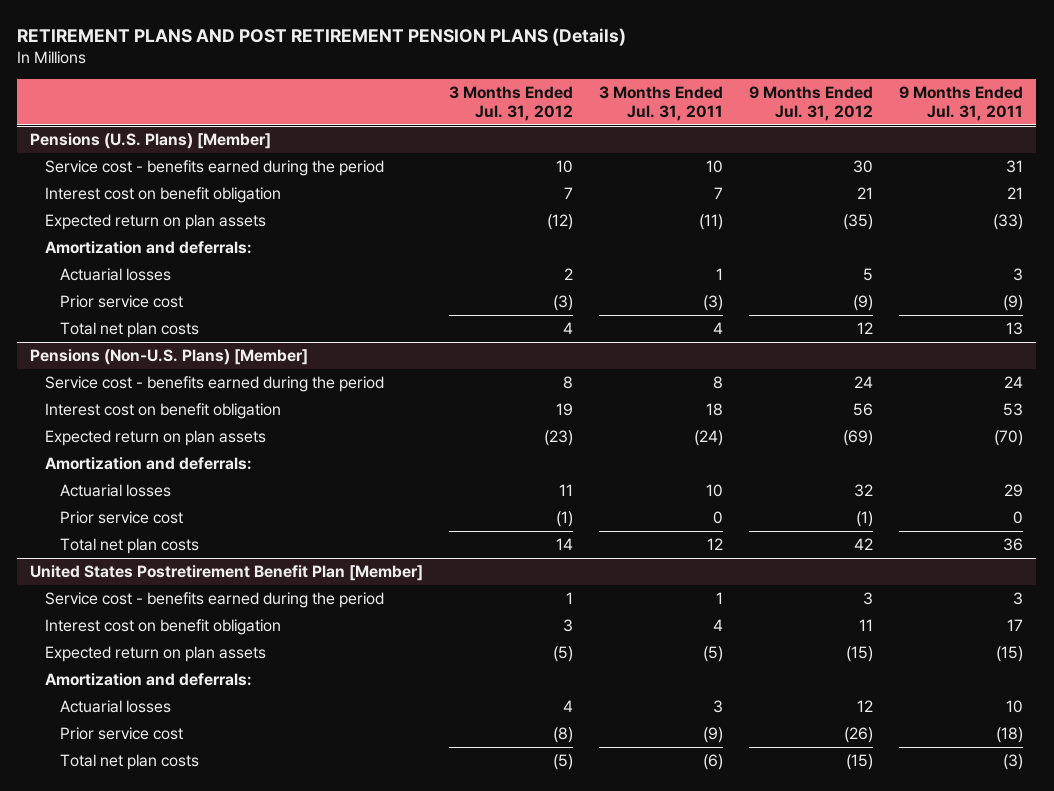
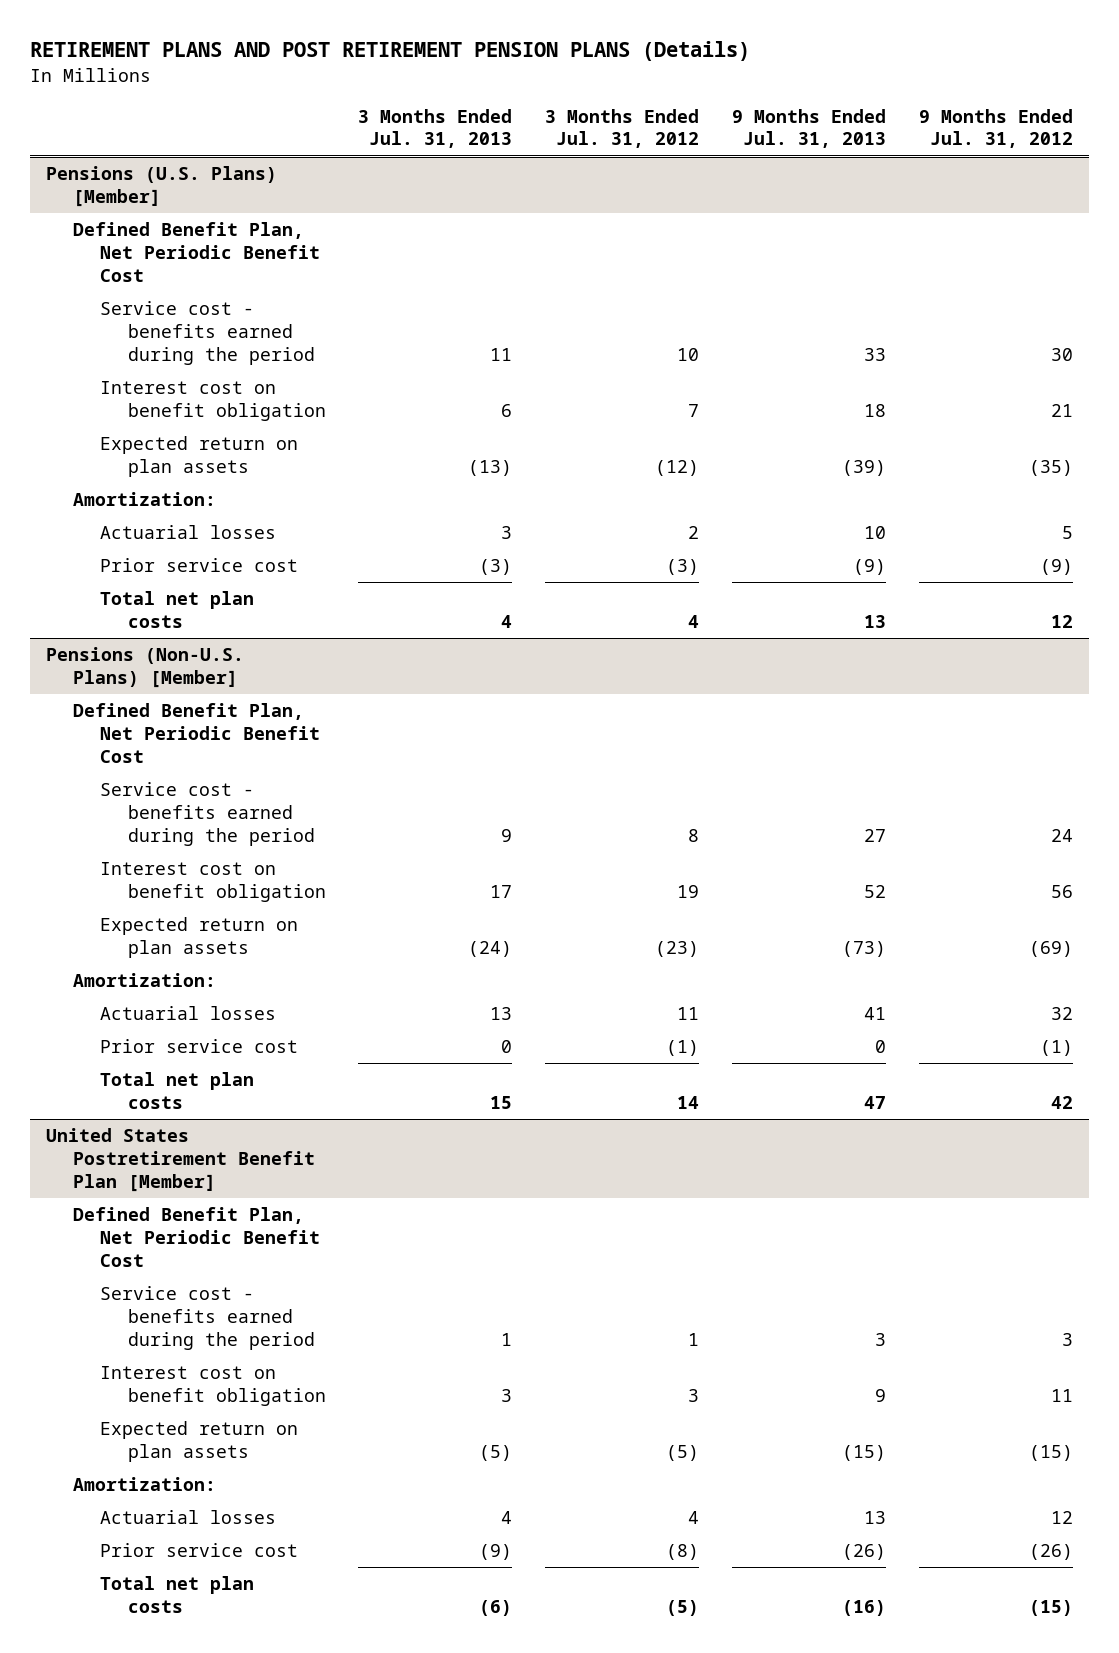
[599,86,724,121] 3 Months Ended Jul. 31, 2011 -> none
[899,86,1024,121] 9 Months Ended Jul. 31, 2011 -> none
none -> [358,108,513,149] 3 Months Ended Jul. 31, 2013
none -> [731,108,886,149] 9 Months Ended Jul. 31, 2013
none -> [73,222,321,283] Defined Benefit Plan, Net Periodic Benefit Cost
[45,240,253,254] Amortization and deferrals: -> [73,492,217,507] Amortization:
none -> [73,703,321,764] Defined Benefit Plan, Net Periodic Benefit Cost
[45,456,253,470] Amortization and deferrals: -> [73,973,217,988] Amortization:
none -> [73,1207,321,1268] Defined Benefit Plan, Net Periodic Benefit Cost
[45,672,253,686] Amortization and deferrals: -> [73,1477,217,1492] Amortization:

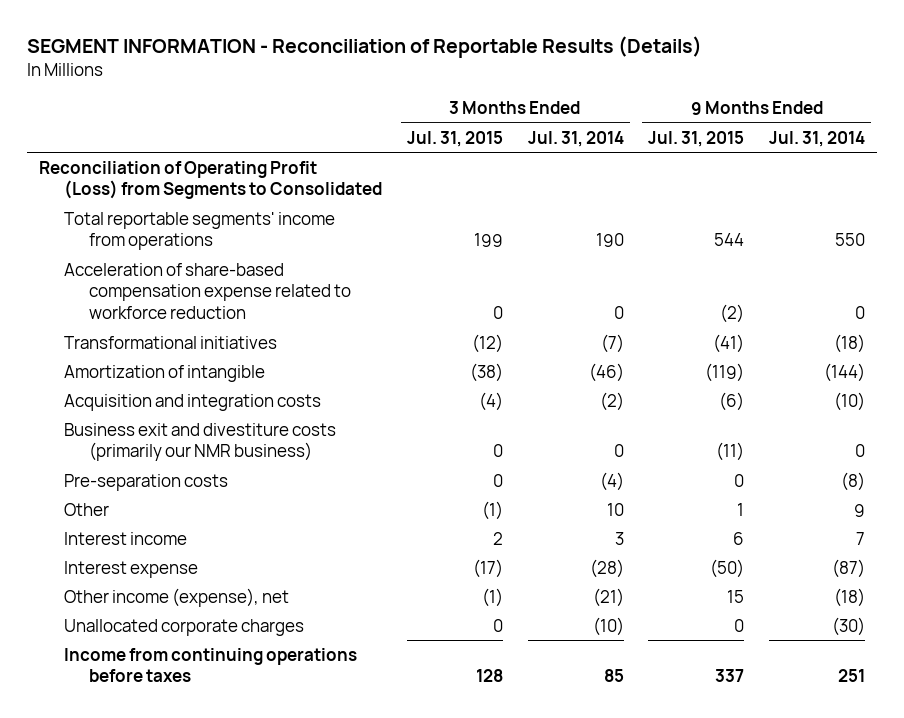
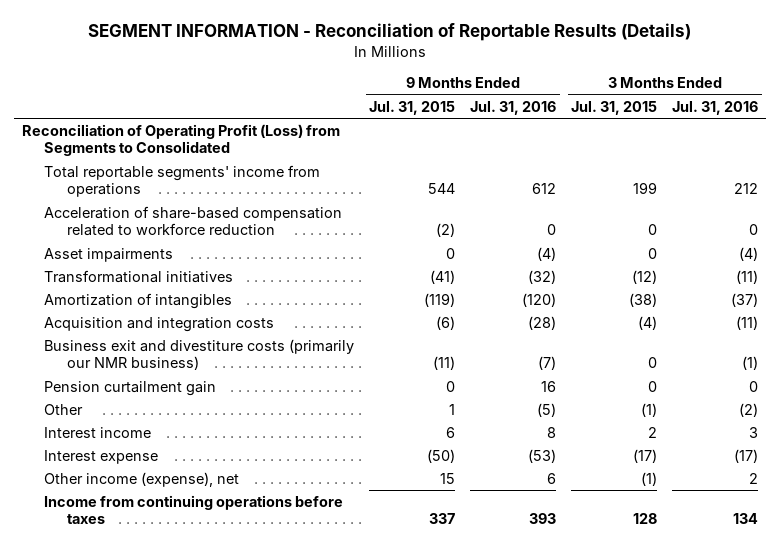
[527,130,624,147] Jul. 31, 2014 -> none
[769,130,866,147] Jul. 31, 2014 -> none
none -> [470,100,557,115] Jul. 31, 2016
none -> [672,100,759,115] Jul. 31, 2016
[64,262,351,320] Acceleration of share-based compensation expense related to workforce reduction -> [44,206,343,237] Acceleration of share-based compensation related to workforce reduction
none -> [44,248,174,263] Asset impairments
[64,364,266,382] Amortization of intangible -> [44,293,233,310] Amortization of intangibles
[64,473,229,491] Pre-separation costs -> none
none -> [44,381,217,397] Pension curtailment gain
[64,618,305,636] Unallocated corporate charges -> none

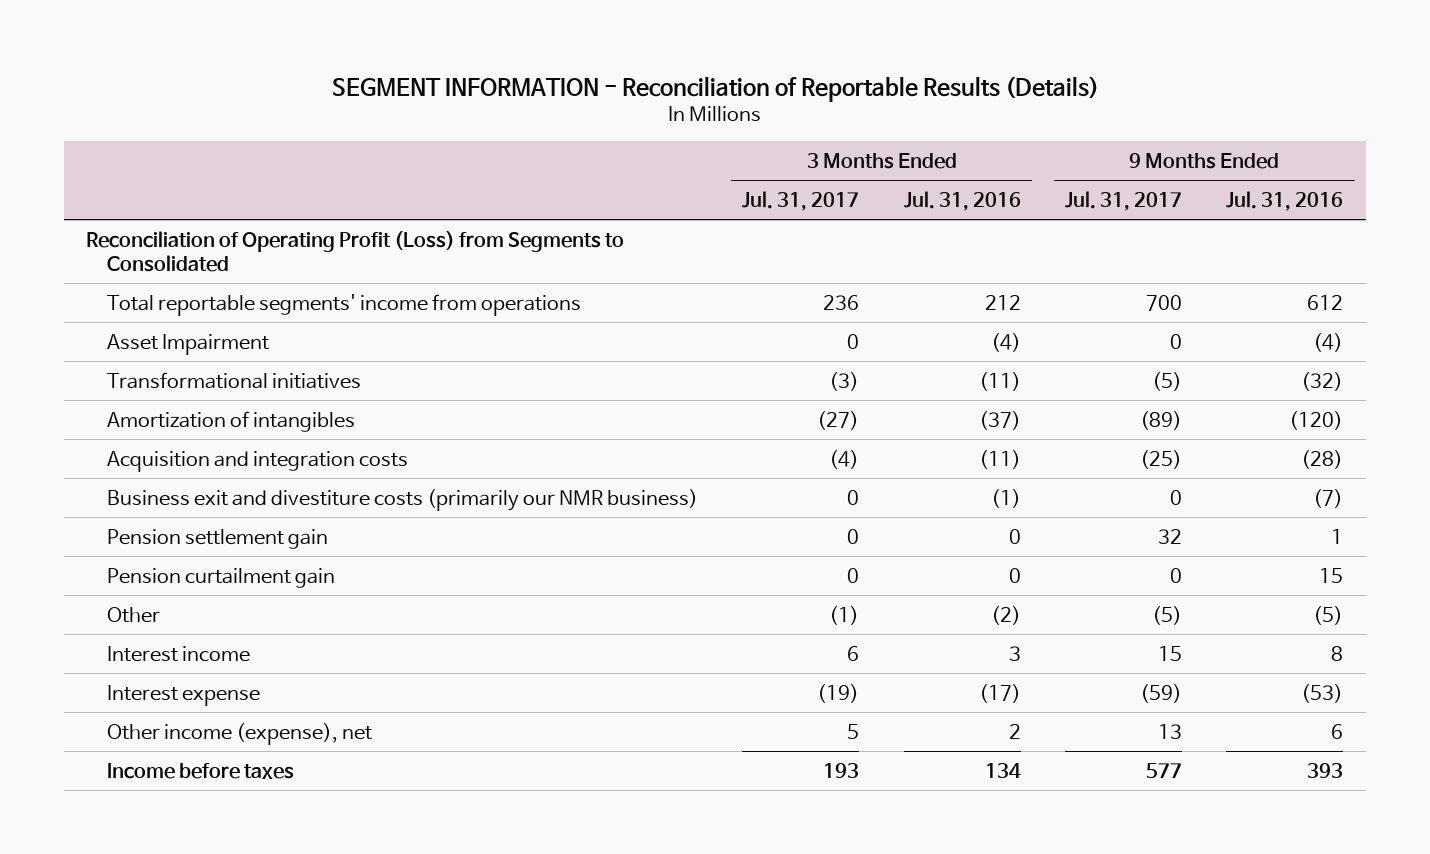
[369,100,456,115] Jul. 31, 2015 -> none
[571,100,658,115] Jul. 31, 2015 -> none
none -> [742,190,860,211] Jul. 31, 2017
none -> [1065,190,1183,211] Jul. 31, 2017
[44,206,343,237] Acceleration of share-based compensation related to workforce reduction -> none
[44,248,174,263] Asset impairments -> [107,333,270,355] Asset Impairment
none -> [107,528,329,549] Pension settlement gain
[541,381,557,393] 16 -> [1319,567,1344,583] 15
[44,495,344,525] Income from continuing operations before taxes -> [107,762,295,779] Income before taxes

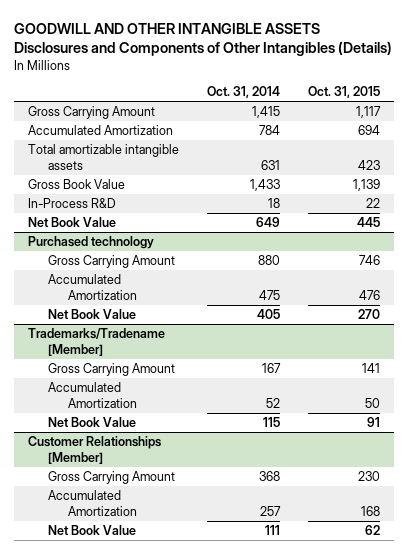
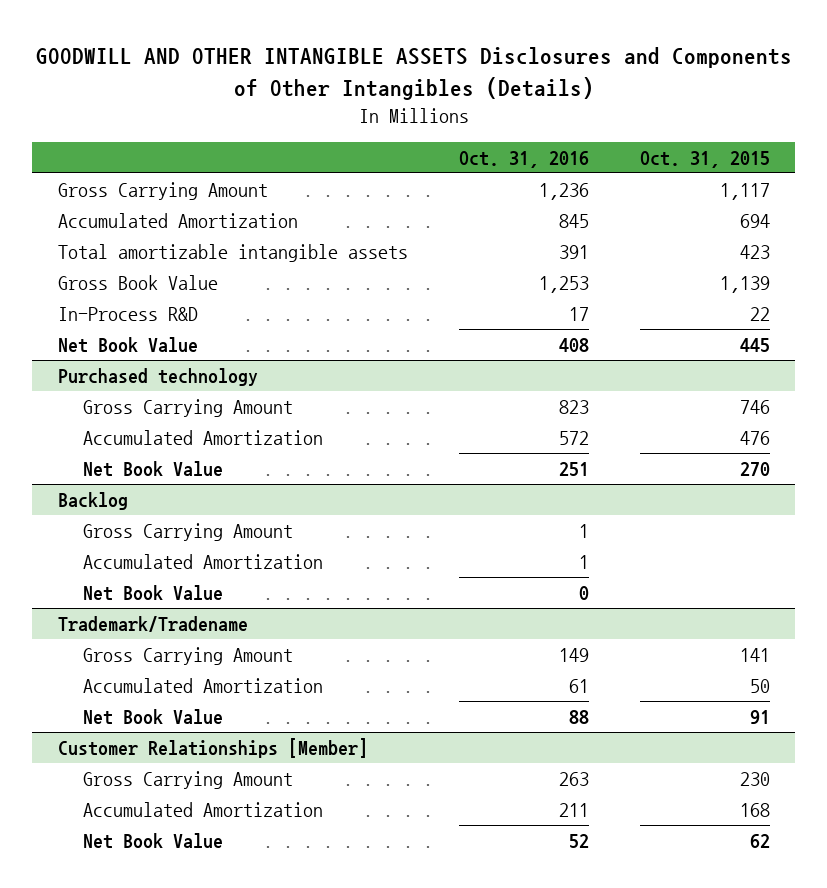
[207,86,281,99] Oct. 31, 2014 -> none
none -> [458,150,589,168] Oct. 31, 2016
none -> [57,491,128,510] Backlog
none -> [82,522,293,541] Gross Carrying Amount
none -> [82,553,323,569] Accumulated Amortization
none -> [82,584,223,601] Net Book Value
[28,328,166,356] Trademarks/Tradename [Member] -> [57,615,248,632] Trademark/Tradename

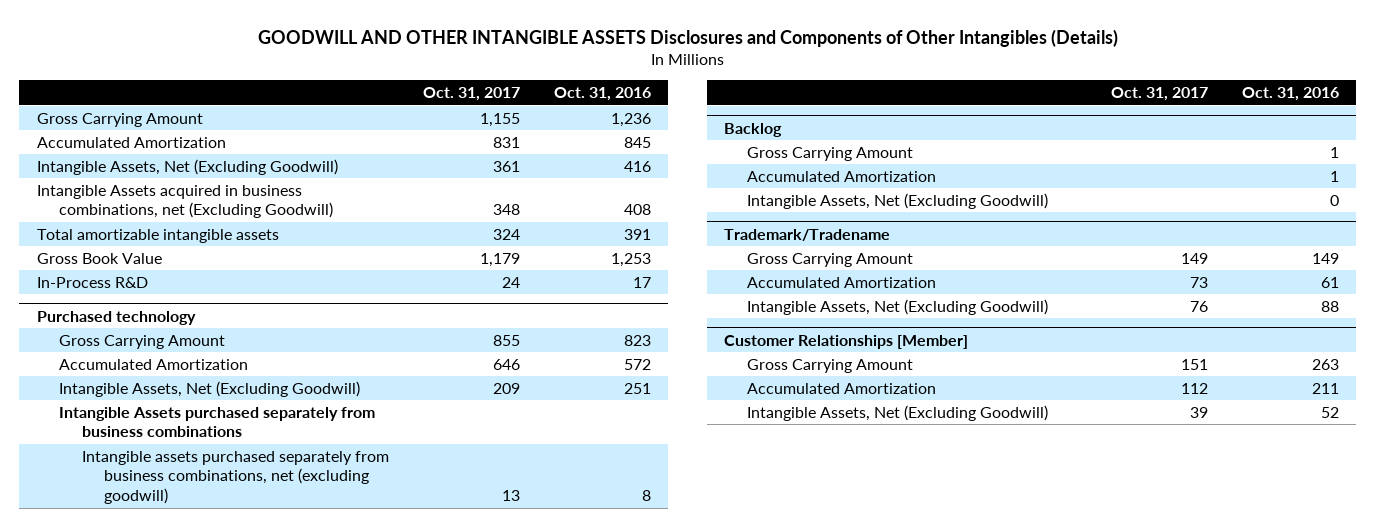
[639,150,770,168] Oct. 31, 2015 -> none
none -> [422,87,520,102] Oct. 31, 2017
none -> [36,158,338,175] Intangible Assets, Net (Excluding Goodwill)
none -> [36,184,334,219] Intangible Assets acquired in business combinations, net (Excluding Goodwill)
[57,336,198,353] Net Book Value -> none
[82,460,223,477] Net Book Value -> [59,380,361,397] Intangible Assets, Net (Excluding Goodwill)
none -> [59,406,376,438] Intangible Assets purchased separately from business combinations
none -> [81,450,389,505] Intangible assets purchased separately from business combinations, net (excluding goodwill)
[82,584,223,601] Net Book Value -> [746,192,1048,209] Intangible Assets, Net (Excluding Goodwill)
[82,708,223,725] Net Book Value -> [746,298,1048,315] Intangible Assets, Net (Excluding Goodwill)
[82,832,223,849] Net Book Value -> [746,404,1048,421] Intangible Assets, Net (Excluding Goodwill)

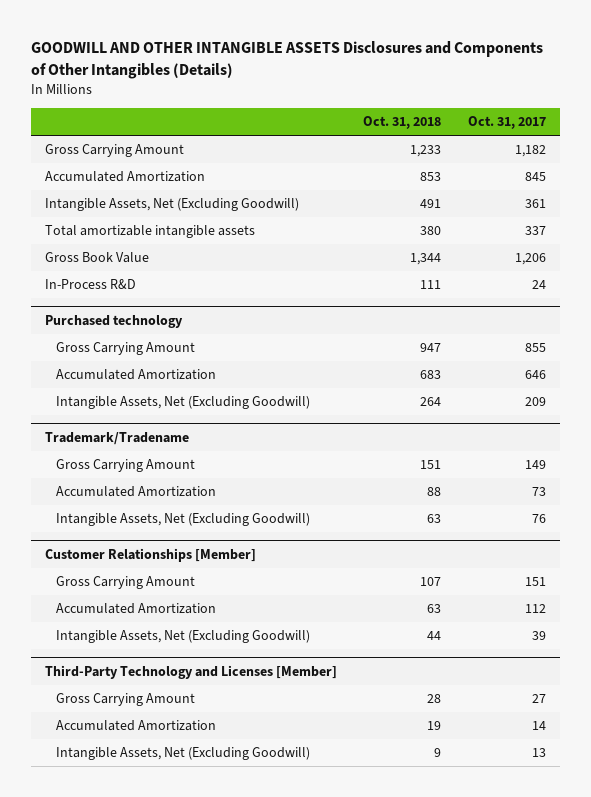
[554,87,652,102] Oct. 31, 2016 -> none
none -> [363,116,442,130] Oct. 31, 2018
[479,112,520,127] 1,155 -> [515,145,547,158] 1,182
[492,136,520,148] 831 -> [525,172,547,182] 845
[36,184,334,219] Intangible Assets acquired in business combinations, net (Excluding Goodwill) -> none
[492,228,520,240] 324 -> [525,226,547,236] 337
[479,252,520,267] 1,179 -> [515,253,547,266] 1,206
[59,406,376,438] Intangible Assets purchased separately from business combinations -> none
[81,450,389,505] Intangible assets purchased separately from business combinations, net (excluding goodwill) -> none
[724,122,783,137] Backlog -> none
[746,146,913,161] Gross Carrying Amount -> none
[746,170,936,182] Accumulated Amortization -> none
[746,192,1048,209] Intangible Assets, Net (Excluding Goodwill) -> none
none -> [44,664,337,679] Third-Party Technology and Licenses [Member]
none -> [55,693,195,707] Gross Carrying Amount
none -> [55,720,216,732] Accumulated Amortization
none -> [55,747,310,761] Intangible Assets, Net (Excluding Goodwill)

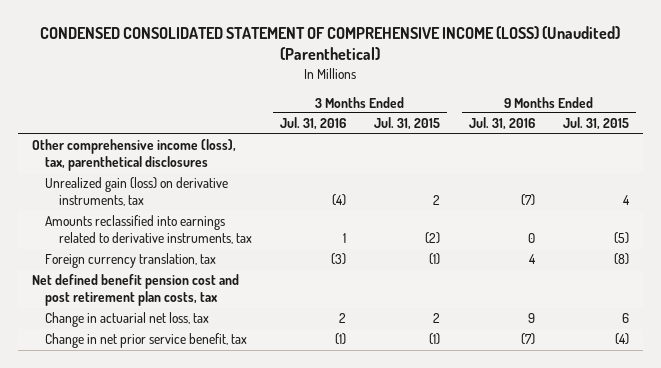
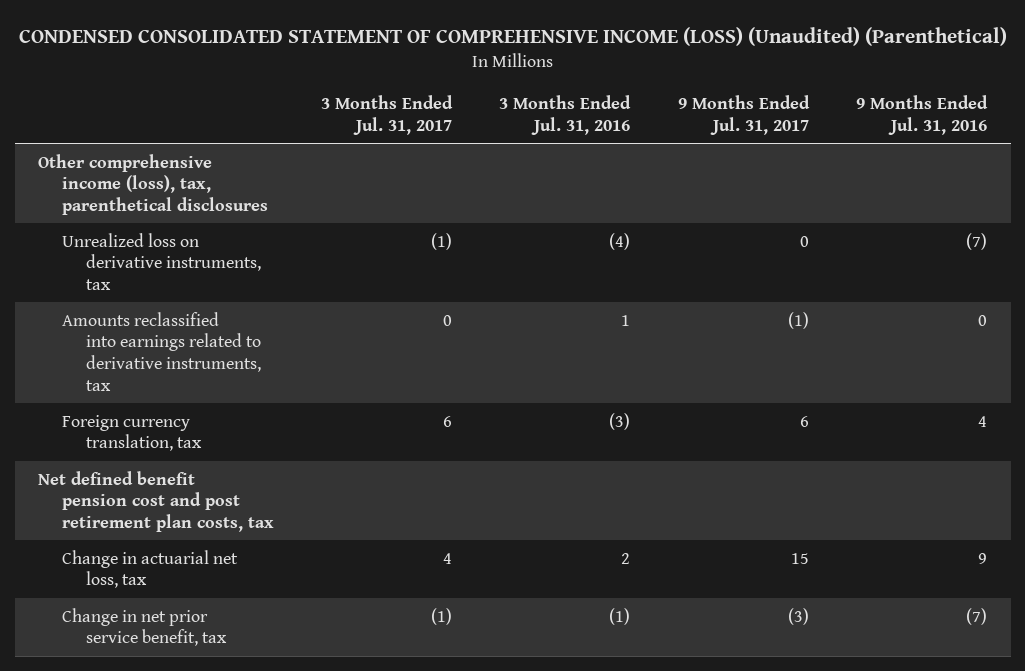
[374,117,441,131] Jul. 31, 2015 -> none
[563,117,630,131] Jul. 31, 2015 -> none
none -> [321,95,454,135] 3 Months Ended Jul. 31, 2017
none -> [677,95,810,135] 9 Months Ended Jul. 31, 2017
[45,177,229,207] Unrealized gain (loss) on derivative instruments, tax -> [61,232,261,290] Unrealized loss on derivative instruments, tax

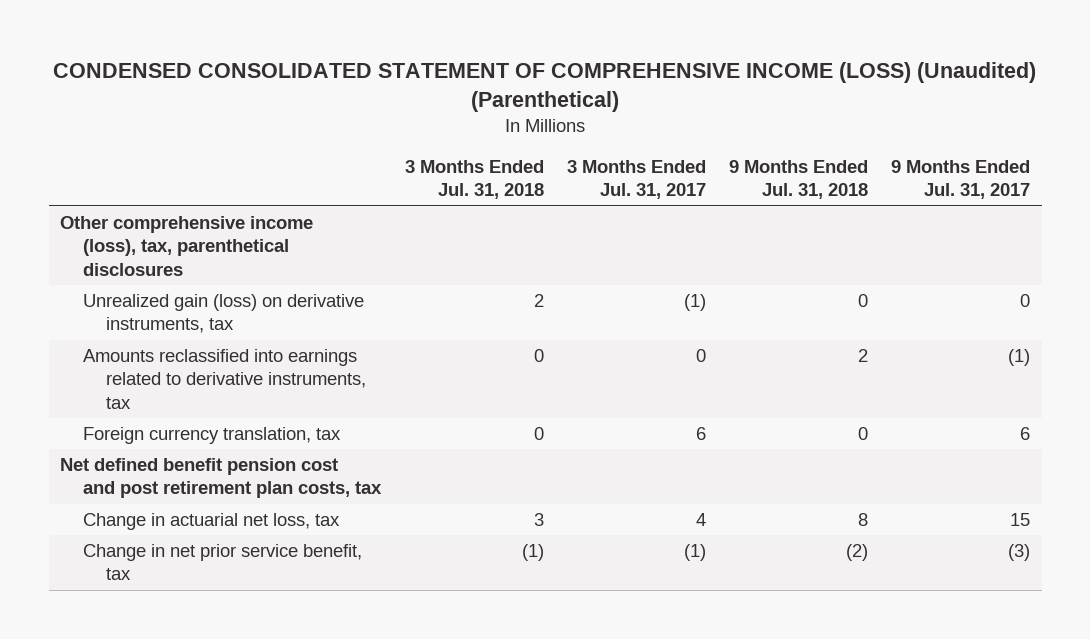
[499,95,632,135] 3 Months Ended Jul. 31, 2016 -> none
[856,95,989,135] 9 Months Ended Jul. 31, 2016 -> none
none -> [404,160,544,200] 3 Months Ended Jul. 31, 2018
none -> [728,160,868,200] 9 Months Ended Jul. 31, 2018
[61,232,261,290] Unrealized loss on derivative instruments, tax -> [83,293,365,334] Unrealized gain (loss) on derivative instruments, tax

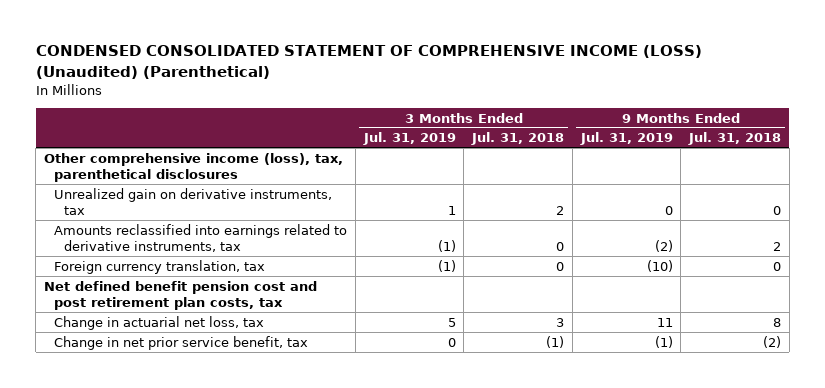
[566,160,706,200] 3 Months Ended Jul. 31, 2017 -> none
[890,160,1030,200] 9 Months Ended Jul. 31, 2017 -> none
none -> [362,132,456,146] Jul. 31, 2019
none -> [579,132,673,146] Jul. 31, 2019
[83,293,365,334] Unrealized gain (loss) on derivative instruments, tax -> [54,187,333,215] Unrealized gain on derivative instruments, tax

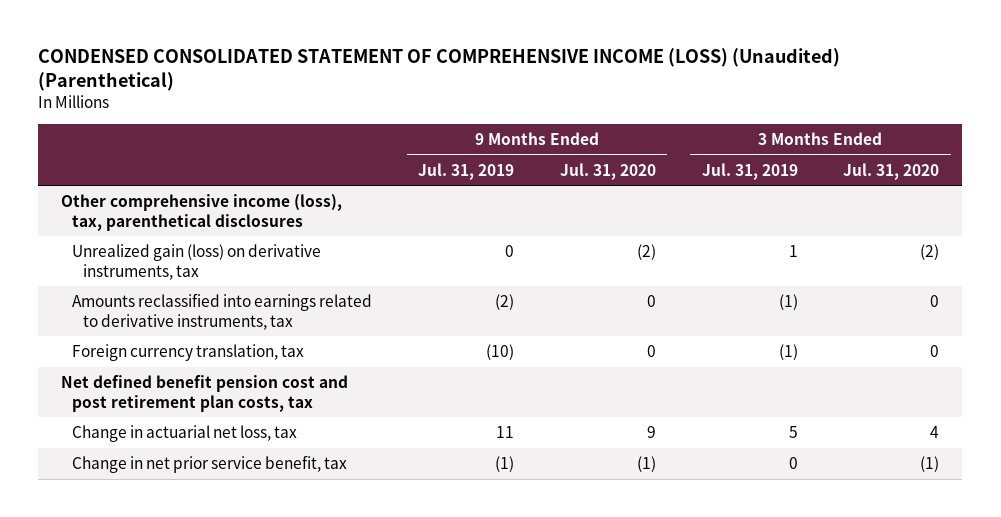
[471,132,565,146] Jul. 31, 2018 -> none
[688,132,782,146] Jul. 31, 2018 -> none
none -> [559,162,656,180] Jul. 31, 2020
none -> [843,162,940,180] Jul. 31, 2020
[54,187,333,215] Unrealized gain on derivative instruments, tax -> [72,244,322,280] Unrealized gain (loss) on derivative instruments, tax

